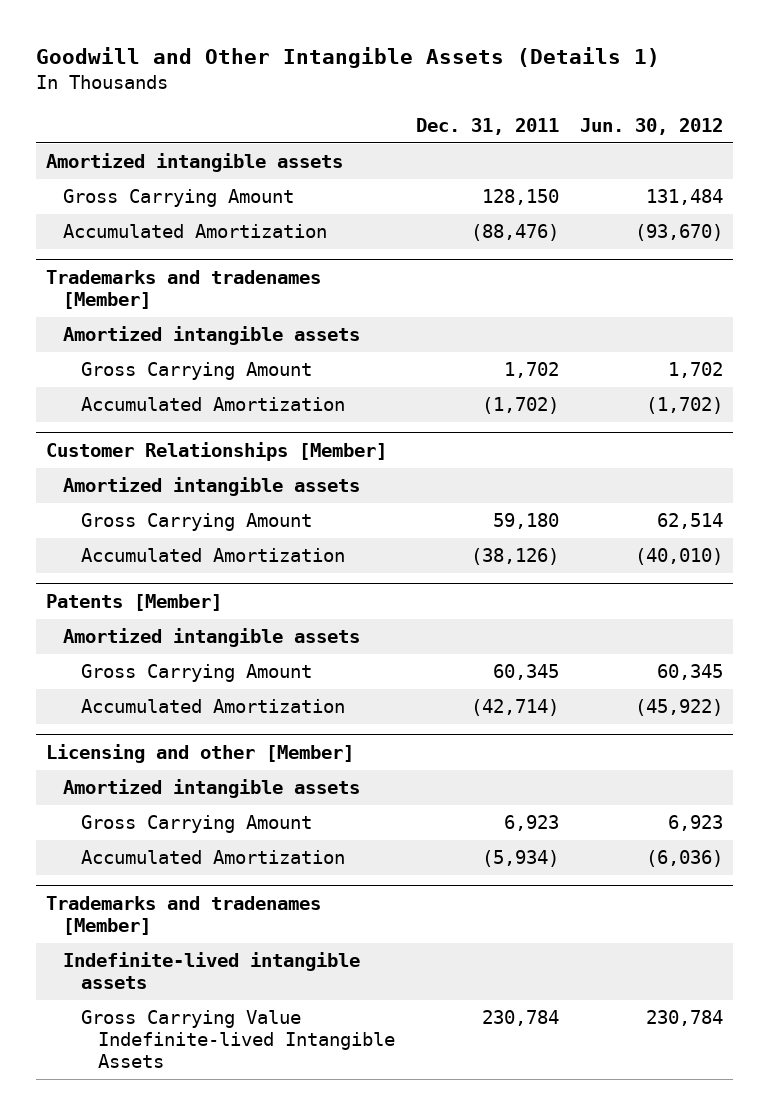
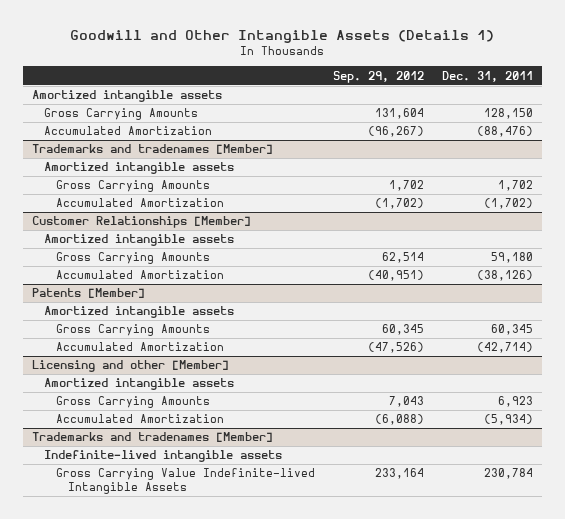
[579,117,723,135] Jun. 30, 2012 -> none
none -> [332,70,424,83] Sep. 29, 2012
[63,189,295,208] Gross Carrying Amount -> [43,108,198,121] Gross Carrying Amounts
[80,362,312,381] Gross Carrying Amount -> [55,180,210,193] Gross Carrying Amounts
[80,513,312,532] Gross Carrying Amount -> [55,252,210,265] Gross Carrying Amounts
[80,664,312,683] Gross Carrying Amount -> [55,324,210,337] Gross Carrying Amounts
[80,815,312,834] Gross Carrying Amount -> [55,396,210,409] Gross Carrying Amounts

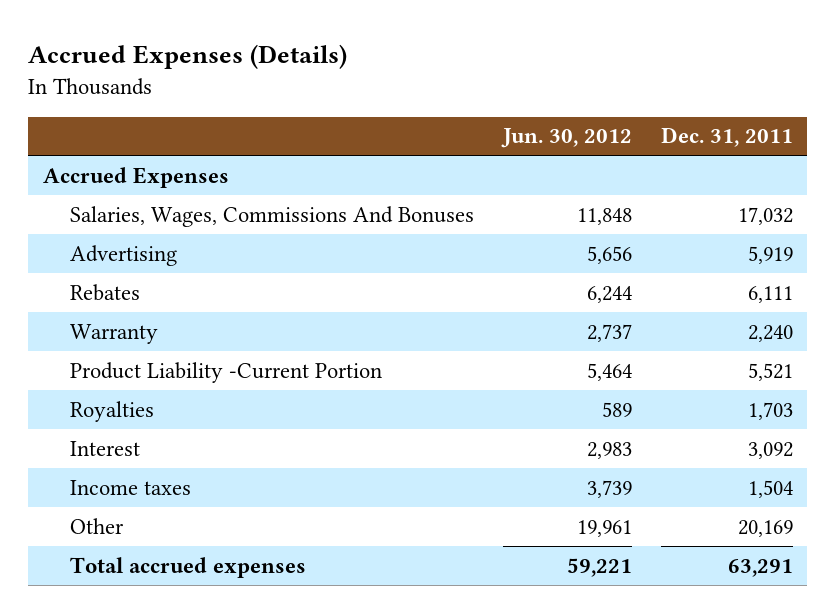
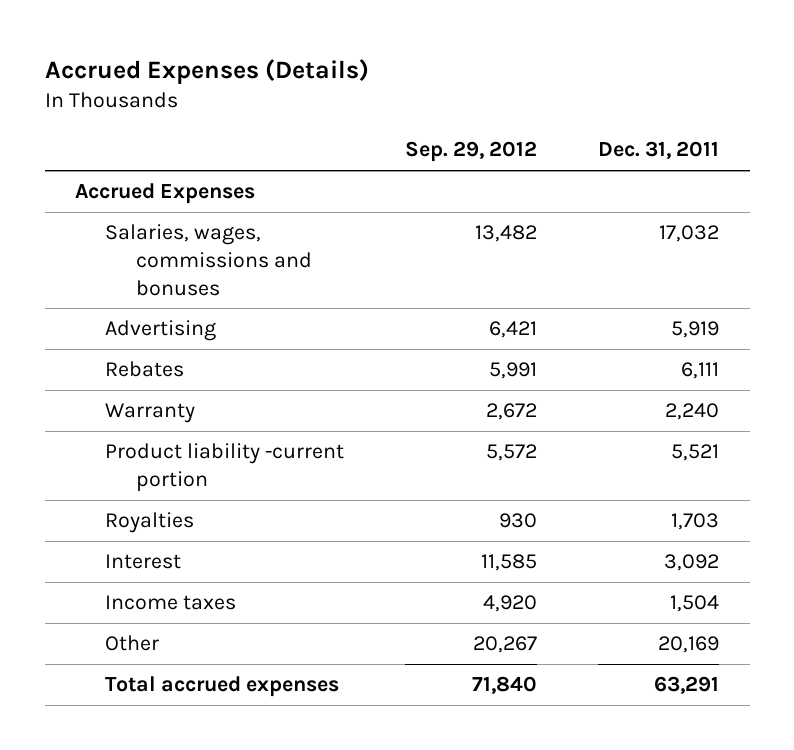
[500,128,632,149] Jun. 30, 2012 -> none
none -> [405,141,538,163] Sep. 29, 2012
[69,205,474,227] Salaries, Wages, Commissions And Bonuses -> [105,224,312,296] Salaries, wages, commissions and bonuses
[69,361,382,383] Product Liability -Current Portion -> [105,443,345,492] Product liability -current portion

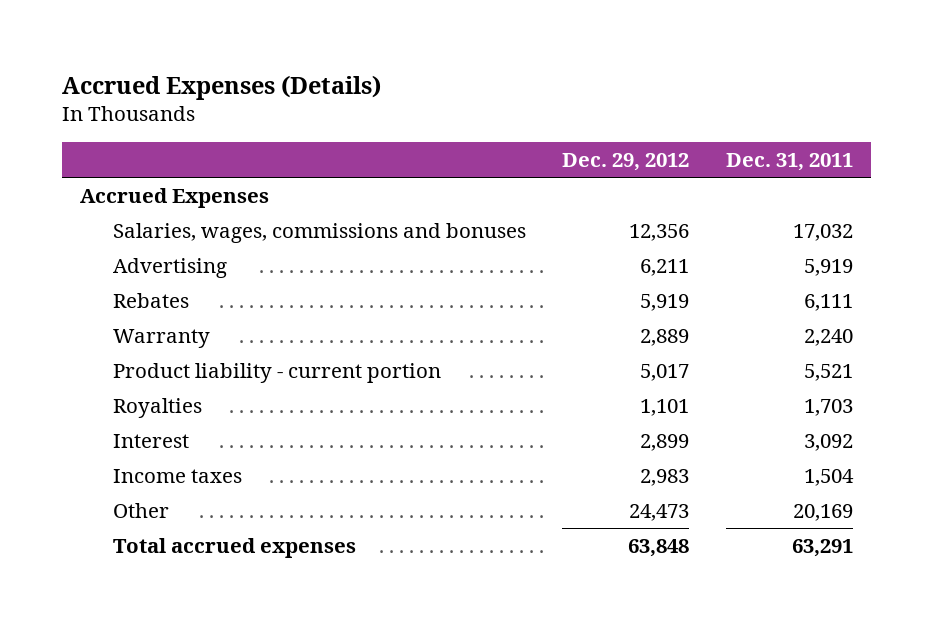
[405,141,538,163] Sep. 29, 2012 -> none
none -> [562,153,690,172] Dec. 29, 2012
[105,443,345,492] Product liability -current portion -> [112,363,441,384] Product liability - current portion

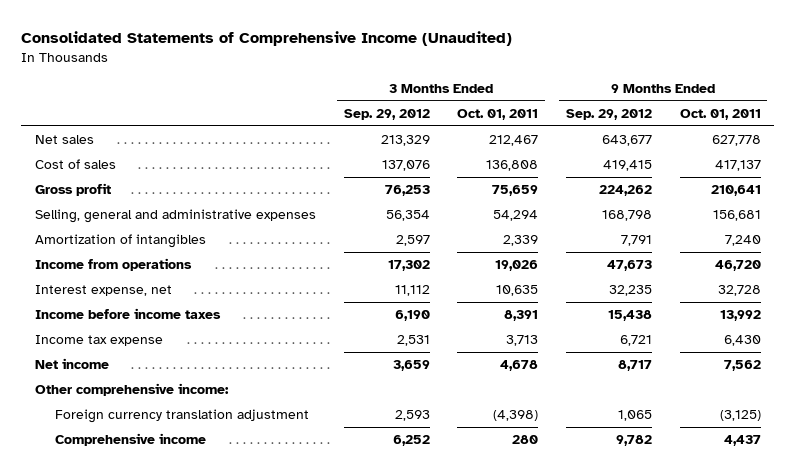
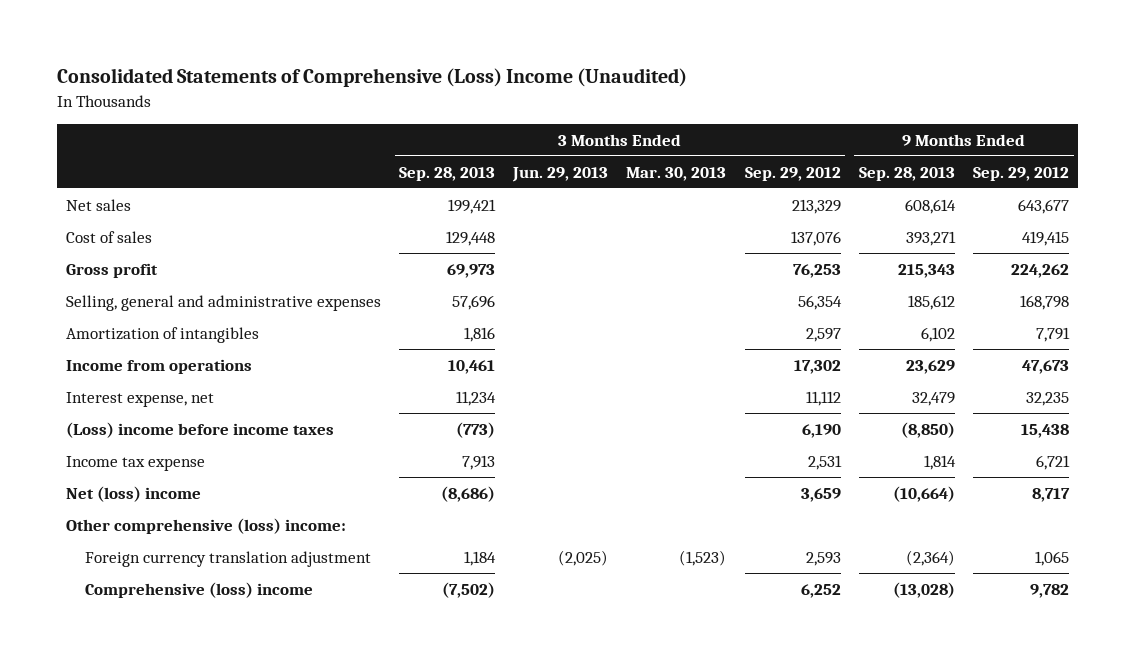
[21,30,513,46] Consolidated Statements of Comprehensive Income (Unaudited) -> [56,68,687,88] Consolidated Statements of Comprehensive (Loss) Income (Unaudited)
[457,108,539,120] Oct. 01, 2011 -> none
[679,108,761,120] Oct. 01, 2011 -> none
none -> [399,166,496,181] Sep. 28, 2013
none -> [512,166,609,182] Jun. 29, 2013
none -> [626,166,727,181] Mar. 30, 2013
none -> [858,166,955,181] Sep. 28, 2013
[34,308,221,320] Income before income taxes -> [65,421,334,438] (Loss) income before income taxes
[34,358,109,370] Net income -> [65,485,201,502] Net (loss) income
[34,383,229,397] Other comprehensive income: -> [65,517,346,534] Other comprehensive (loss) income:
[54,433,206,447] Comprehensive income -> [85,581,314,598] Comprehensive (loss) income

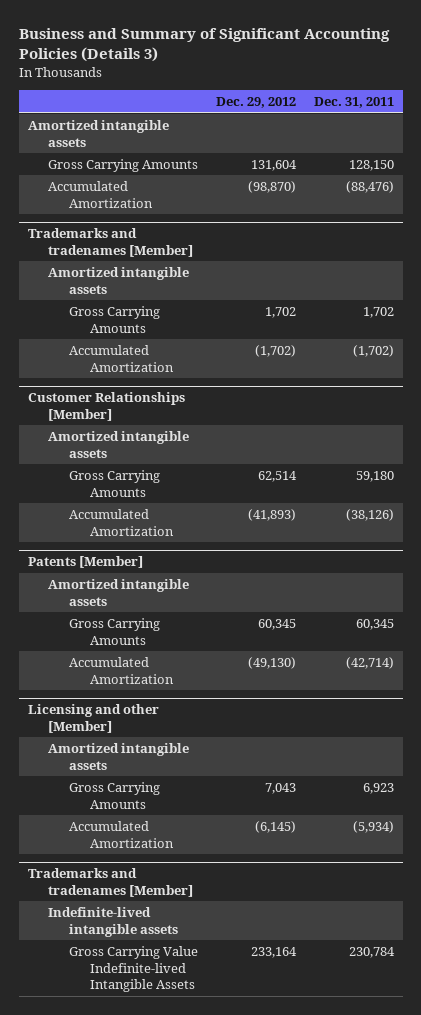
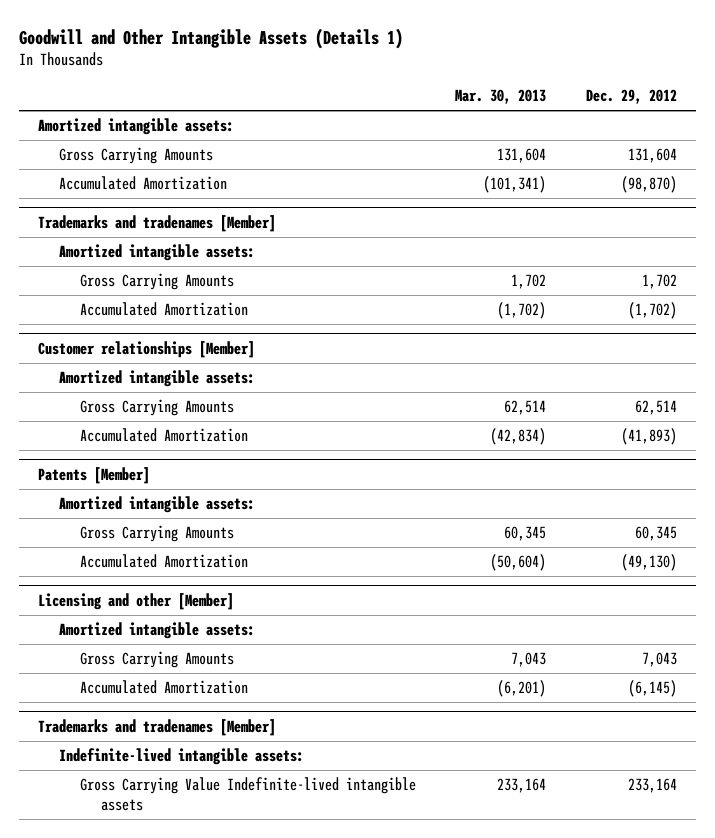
[18,28,390,63] Business and Summary of Significant Accounting Policies (Details 3) -> [18,27,403,49] Goodwill and Other Intangible Assets (Details 1)
[313,97,394,109] Dec. 31, 2011 -> none
none -> [455,89,547,105] Mar. 30, 2013
[27,119,169,147] Amortized intangible assets -> [38,118,235,136] Amortized intangible assets:
[48,266,190,294] Amortized intangible assets -> [59,244,256,262] Amortized intangible assets:
[27,392,185,421] Customer Relationships [Member] -> [38,340,256,358] Customer relationships [Member]
[48,430,190,458] Amortized intangible assets -> [59,370,256,388] Amortized intangible assets:
[48,578,190,606] Amortized intangible assets -> [59,496,256,514] Amortized intangible assets:
[48,742,190,770] Amortized intangible assets -> [59,622,256,640] Amortized intangible assets:
[48,906,178,937] Indefinite-lived intangible assets -> [59,748,305,766] Indefinite-lived intangible assets:
[68,945,198,993] Gross Carrying Value Indefinite-lived Intangible Assets -> [80,777,417,811] Gross Carrying Value Indefinite-lived intangible assets

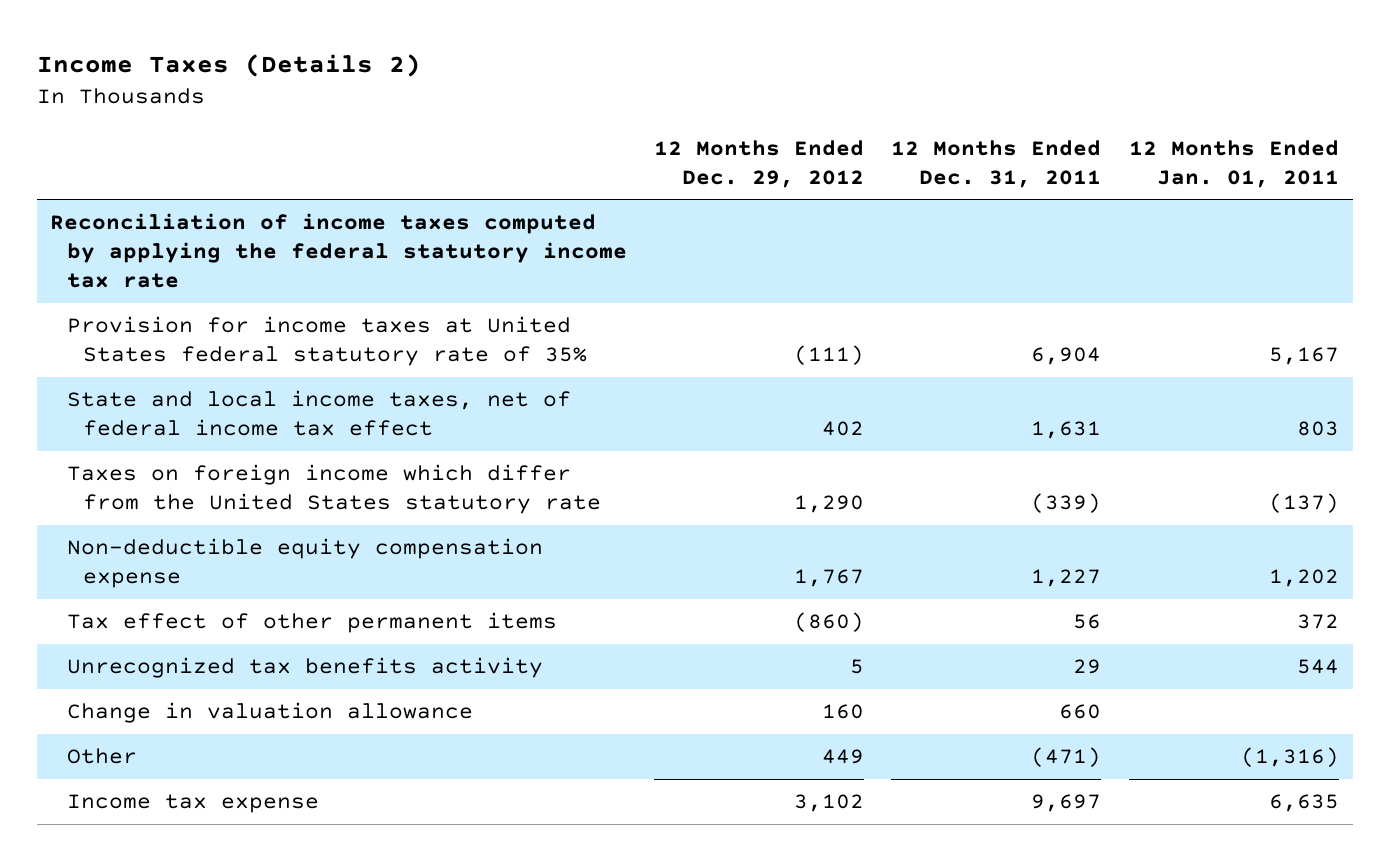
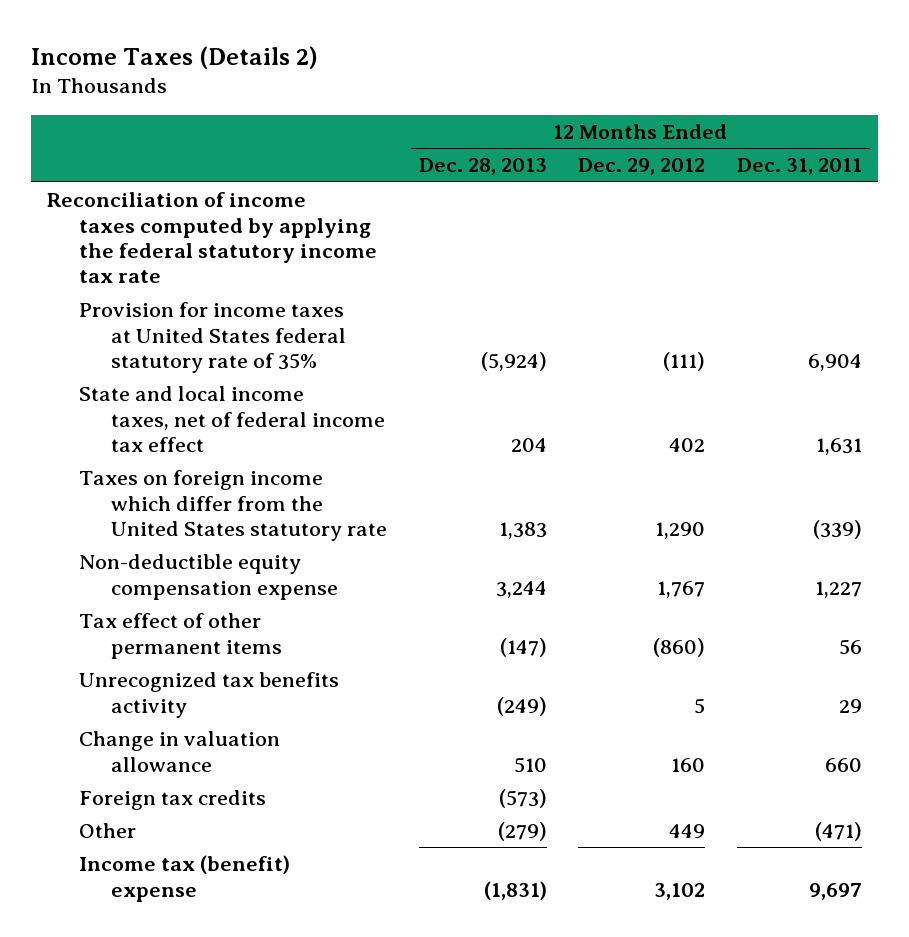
[1128,139,1339,188] 12 Months Ended Jan. 01, 2011 -> none
none -> [418,158,547,176] Dec. 28, 2013
none -> [78,790,266,811] Foreign tax credits
[66,794,319,814] Income tax expense -> [78,855,290,902] Income tax (benefit) expense

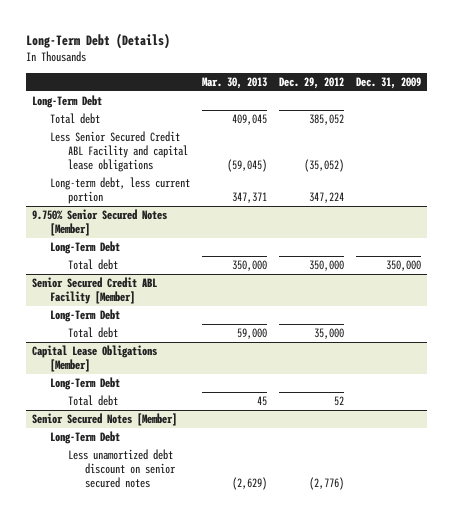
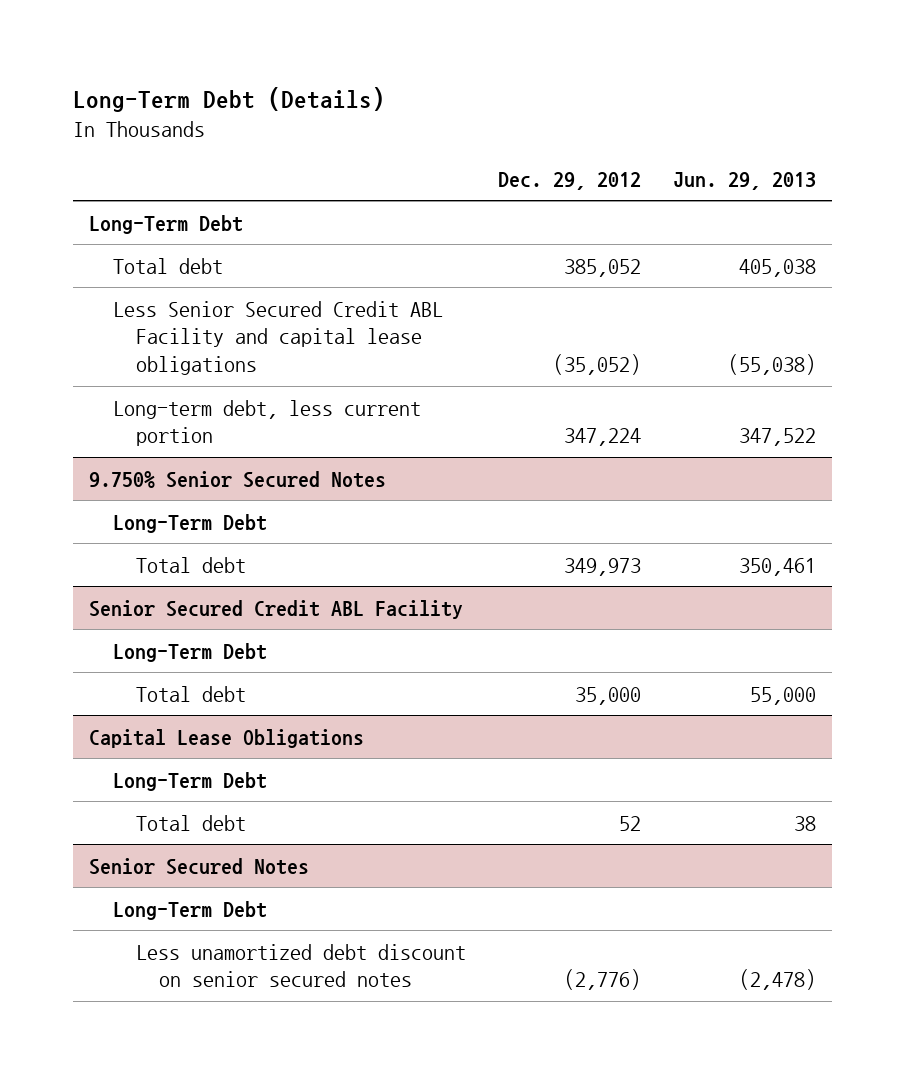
[202,76,268,89] Mar. 30, 2013 -> none
[355,76,421,89] Dec. 31, 2009 -> none
none -> [673,171,817,190] Jun. 29, 2013
[32,209,168,236] 9.750% Senior Secured Notes [Member] -> [89,470,387,488] 9.750% Senior Secured Notes
[308,260,344,272] 350,000 -> [564,557,642,576] 349,973
[32,277,158,304] Senior Secured Credit ABL Facility [Member] -> [89,599,464,619] Senior Secured Credit ABL Facility
[32,345,158,372] Capital Lease Obligations [Member] -> [89,728,365,748] Capital Lease Obligations
[32,413,178,427] Senior Secured Notes [Member] -> [89,857,310,875] Senior Secured Notes

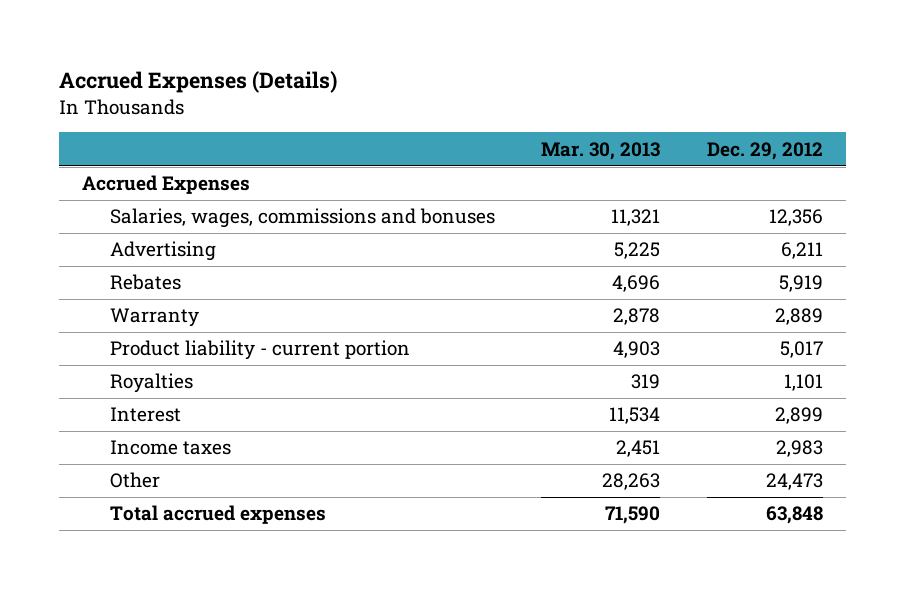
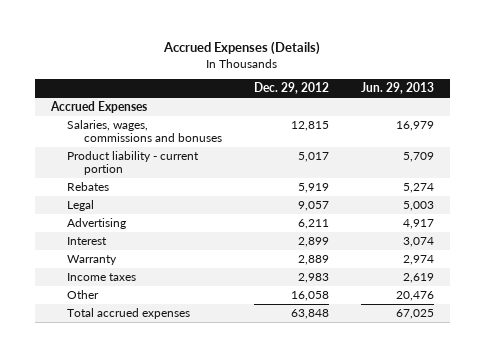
[541,141,661,160] Mar. 30, 2013 -> none
none -> [361,82,435,95] Jun. 29, 2013
[768,209,823,227] 12,356 -> [290,121,329,132] 12,815
[109,373,193,394] Royalties -> none
[109,274,181,291] Rebates -> [67,182,110,192] Rebates
none -> [67,200,95,212] Legal
[109,241,216,262] Advertising -> [67,218,127,230] Advertising
[109,308,199,328] Warranty -> [67,255,118,266] Warranty
[765,473,823,491] 24,473 -> [290,291,329,302] 16,058

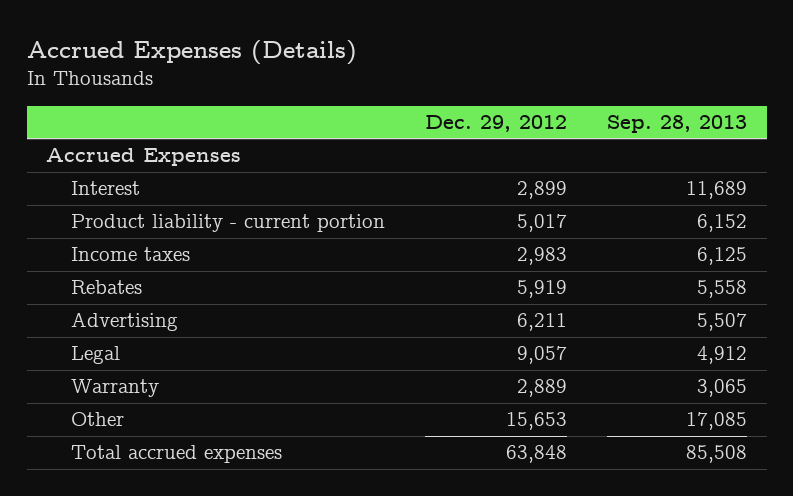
[361,82,435,95] Jun. 29, 2013 -> none
none -> [606,115,747,134] Sep. 28, 2013
[67,120,222,143] Salaries, wages, commissions and bonuses -> none
[67,237,108,246] Interest -> [71,181,141,196] Interest
[67,273,137,282] Income taxes -> [71,247,191,262] Income taxes
[67,200,95,212] Legal -> [71,346,121,365] Legal
[290,291,329,302] 16,058 -> [506,412,568,431] 15,653

